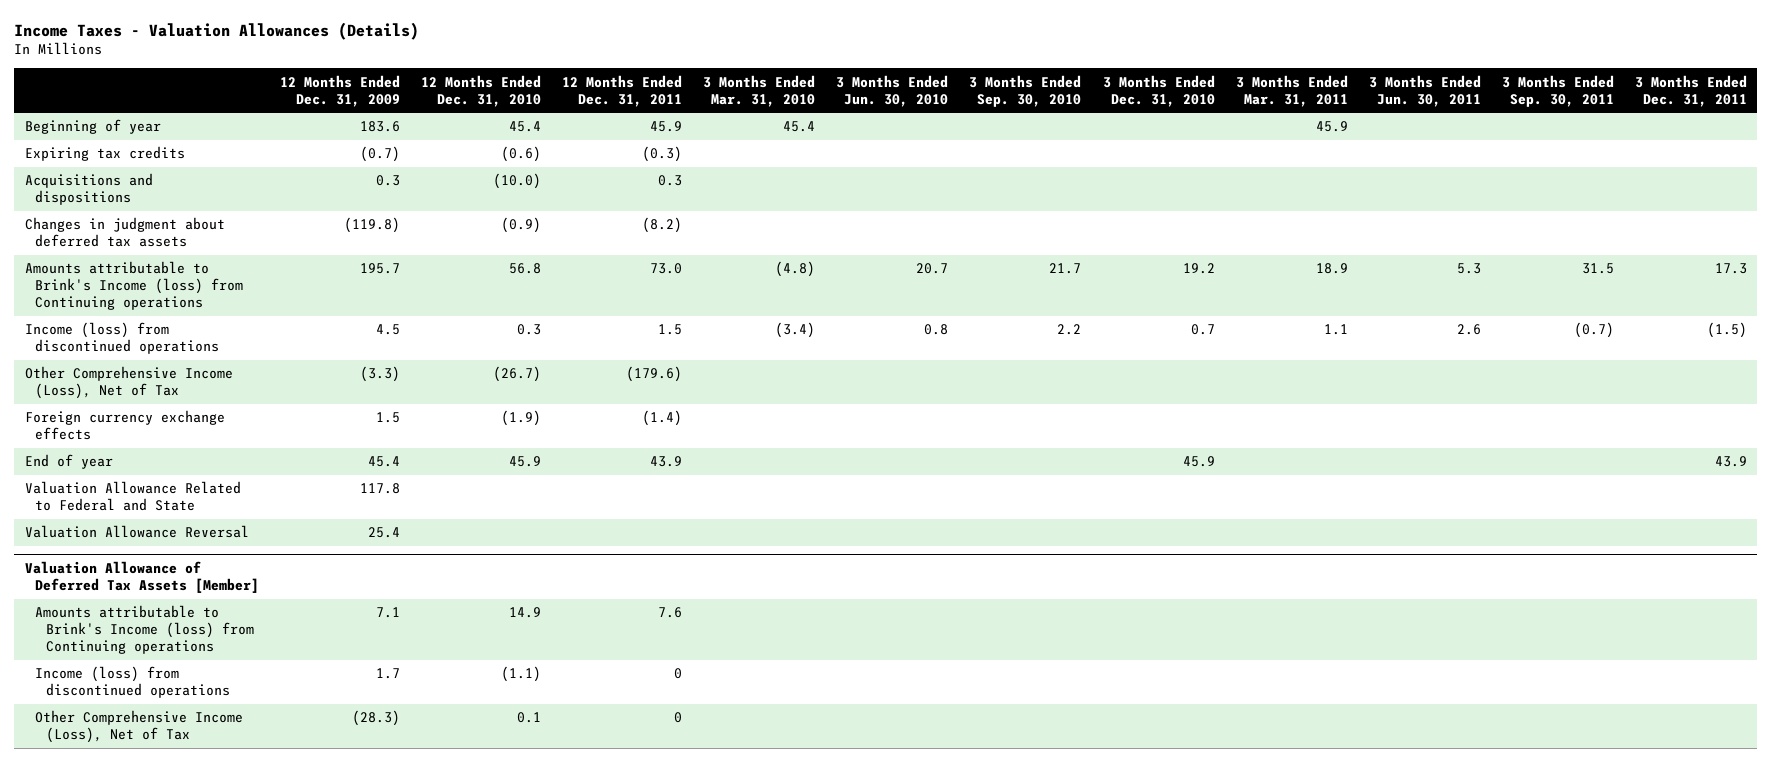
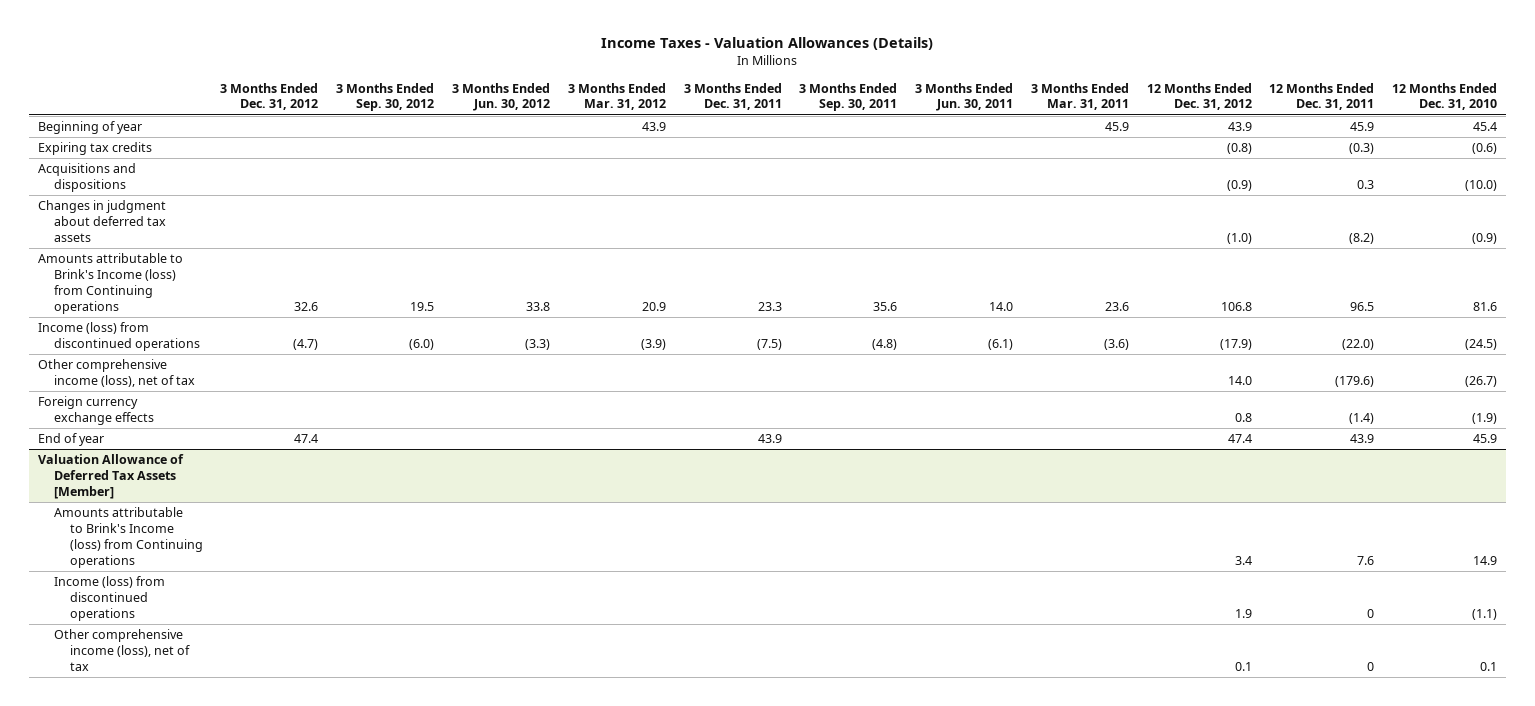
[280,74,401,107] 12 Months Ended Dec. 31, 2009 -> none
[703,74,816,107] 3 Months Ended Mar. 31, 2010 -> none
[836,74,949,107] 3 Months Ended Jun. 30, 2010 -> none
[969,74,1082,107] 3 Months Ended Sep. 30, 2010 -> none
[1102,74,1215,107] 3 Months Ended Dec. 31, 2010 -> none
none -> [220,82,319,111] 3 Months Ended Dec. 31, 2012
none -> [336,82,435,112] 3 Months Ended Sep. 30, 2012
none -> [452,82,551,112] 3 Months Ended Jun. 30, 2012
none -> [567,82,666,111] 3 Months Ended Mar. 31, 2012
none -> [1146,82,1252,111] 12 Months Ended Dec. 31, 2012
[509,263,542,275] 56.8 -> [1473,301,1498,311] 81.6
[650,263,683,275] 73.0 -> [1350,301,1375,311] 96.5
[1315,263,1348,275] 18.9 -> [1104,301,1129,311] 23.6
[1456,263,1481,275] 5.3 -> [989,301,1014,311] 14.0
[1581,263,1614,275] 31.5 -> [873,301,898,311] 35.6
[1714,263,1747,275] 17.3 -> [757,301,782,311] 23.3
[517,324,542,336] 0.3 -> [1465,339,1498,351] (24.5)
[658,324,683,336] 1.5 -> [1342,339,1375,351] (22.0)
[1323,324,1348,336] 1.1 -> [1103,339,1129,351] (3.6)
[1456,324,1481,336] 2.6 -> [988,339,1014,351] (6.1)
[1573,322,1614,339] (0.7) -> [872,339,898,351] (4.8)
[1706,322,1747,339] (1.5) -> [756,339,782,351] (7.5)
[24,366,233,400] Other Comprehensive Income (Loss), Net of Tax -> [37,359,195,388] Other comprehensive income (loss), net of tax
[24,481,241,512] Valuation Allowance Related to Federal and State -> none
[24,525,249,539] Valuation Allowance Reversal -> none
[35,710,244,744] Other Comprehensive Income (Loss), Net of Tax -> [53,629,190,671] Other comprehensive income (loss), net of tax

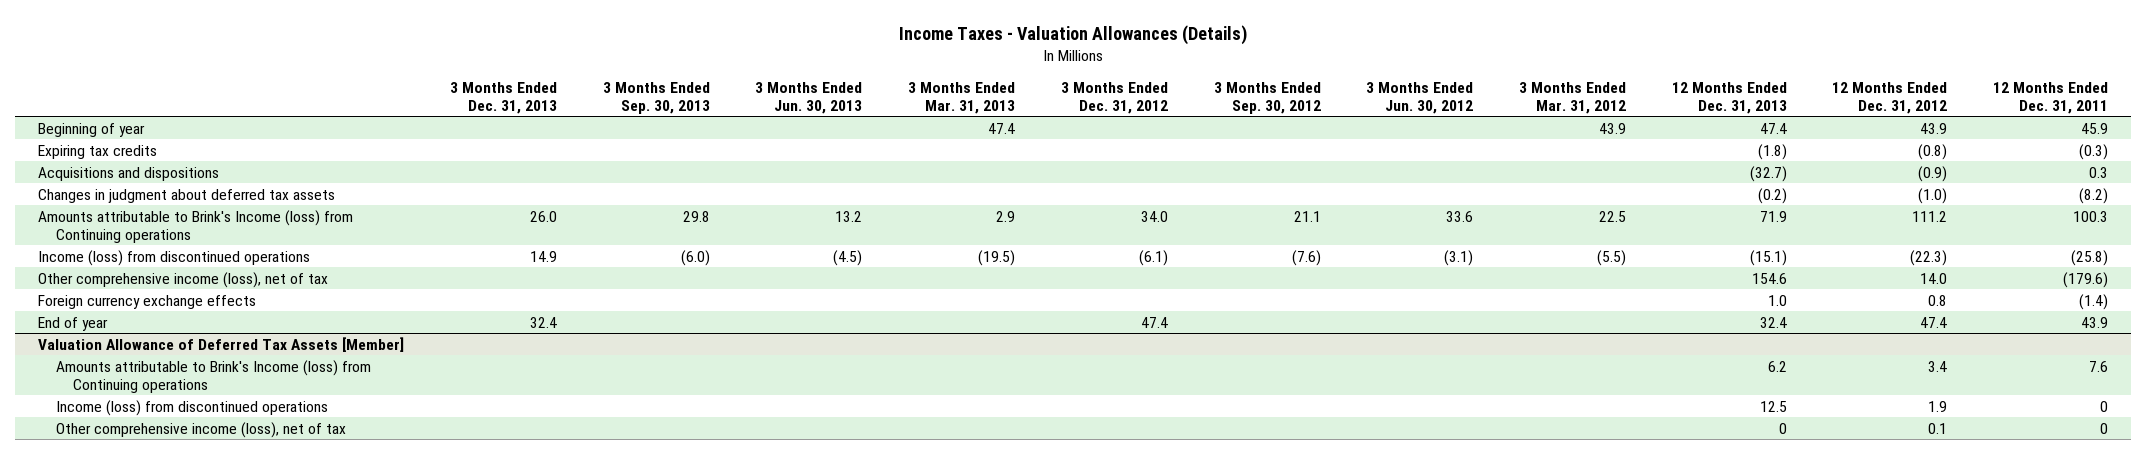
[683,82,782,111] 3 Months Ended Dec. 31, 2011 -> none
[799,82,898,112] 3 Months Ended Sep. 30, 2011 -> none
[915,82,1014,112] 3 Months Ended Jun. 30, 2011 -> none
[1030,82,1129,111] 3 Months Ended Mar. 31, 2011 -> none
[1392,82,1498,111] 12 Months Ended Dec. 31, 2010 -> none
none -> [450,81,558,114] 3 Months Ended Dec. 31, 2013
none -> [602,81,710,114] 3 Months Ended Sep. 30, 2013
none -> [755,81,863,114] 3 Months Ended Jun. 30, 2013
none -> [908,81,1016,114] 3 Months Ended Mar. 31, 2013
none -> [1671,81,1787,114] 12 Months Ended Dec. 31, 2013
[294,301,319,311] 32.6 -> [1140,210,1168,222] 34.0
[410,301,435,311] 19.5 -> [1293,210,1321,222] 21.1
[526,301,551,311] 33.8 -> [1446,210,1474,222] 33.6
[641,301,666,311] 20.9 -> [1598,210,1626,222] 22.5
[1220,301,1252,311] 106.8 -> [1912,210,1948,222] 111.2
[1350,301,1375,311] 96.5 -> [2073,210,2109,222] 100.3
[293,339,319,351] (4.7) -> [1138,249,1168,266] (6.1)
[409,339,435,351] (6.0) -> [1291,249,1321,266] (7.6)
[525,339,551,351] (3.3) -> [1444,249,1474,266] (3.1)
[640,339,666,351] (3.9) -> [1596,249,1626,266] (5.5)
[1219,339,1252,351] (17.9) -> [1910,249,1948,266] (22.3)
[1342,339,1375,351] (22.0) -> [2071,249,2109,266] (25.8)

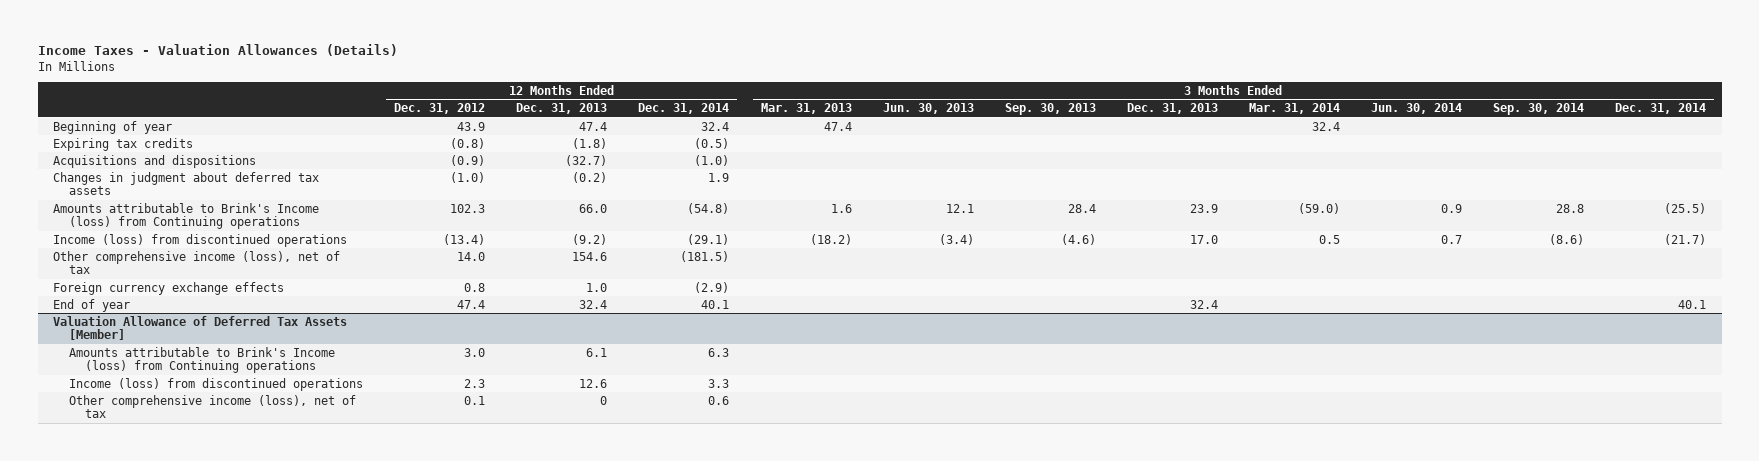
[1060,81,1168,114] 3 Months Ended Dec. 31, 2012 -> none
[1213,81,1321,114] 3 Months Ended Sep. 30, 2012 -> none
[1366,81,1474,114] 3 Months Ended Jun. 30, 2012 -> none
[1518,81,1626,114] 3 Months Ended Mar. 31, 2012 -> none
[1993,81,2109,114] 12 Months Ended Dec. 31, 2011 -> none
none -> [638,103,730,115] Dec. 31, 2014
none -> [1248,103,1340,115] Mar. 31, 2014
none -> [1370,103,1462,115] Jun. 30, 2014
none -> [1493,103,1585,116] Sep. 30, 2014
none -> [1615,103,1707,115] Dec. 31, 2014
[530,210,558,222] 26.0 -> [1189,203,1218,213] 23.9
[682,210,710,222] 29.8 -> [1067,203,1096,213] 28.4
[835,210,863,222] 13.2 -> [945,203,974,213] 12.1
[996,210,1016,222] 2.9 -> [830,203,852,213] 1.6
[1759,210,1787,222] 71.9 -> [579,203,608,213] 66.0
[1912,210,1948,222] 111.2 -> [450,203,486,213] 102.3
[530,250,558,262] 14.9 -> [1189,234,1218,244] 17.0
[680,249,710,266] (6.0) -> [1060,233,1096,245] (4.6)
[833,249,863,266] (4.5) -> [938,233,974,245] (3.4)
[978,249,1016,266] (19.5) -> [809,233,852,245] (18.2)
[1749,249,1787,266] (15.1) -> [572,233,608,245] (9.2)
[1910,249,1948,266] (22.3) -> [443,233,486,245] (13.4)
[1767,360,1787,372] 6.2 -> [586,347,608,357] 6.1
[1928,360,1948,372] 3.4 -> [464,347,486,357] 3.0
[1759,400,1787,412] 12.5 -> [579,378,608,388] 12.6
[1928,400,1948,412] 1.9 -> [464,378,486,388] 2.3

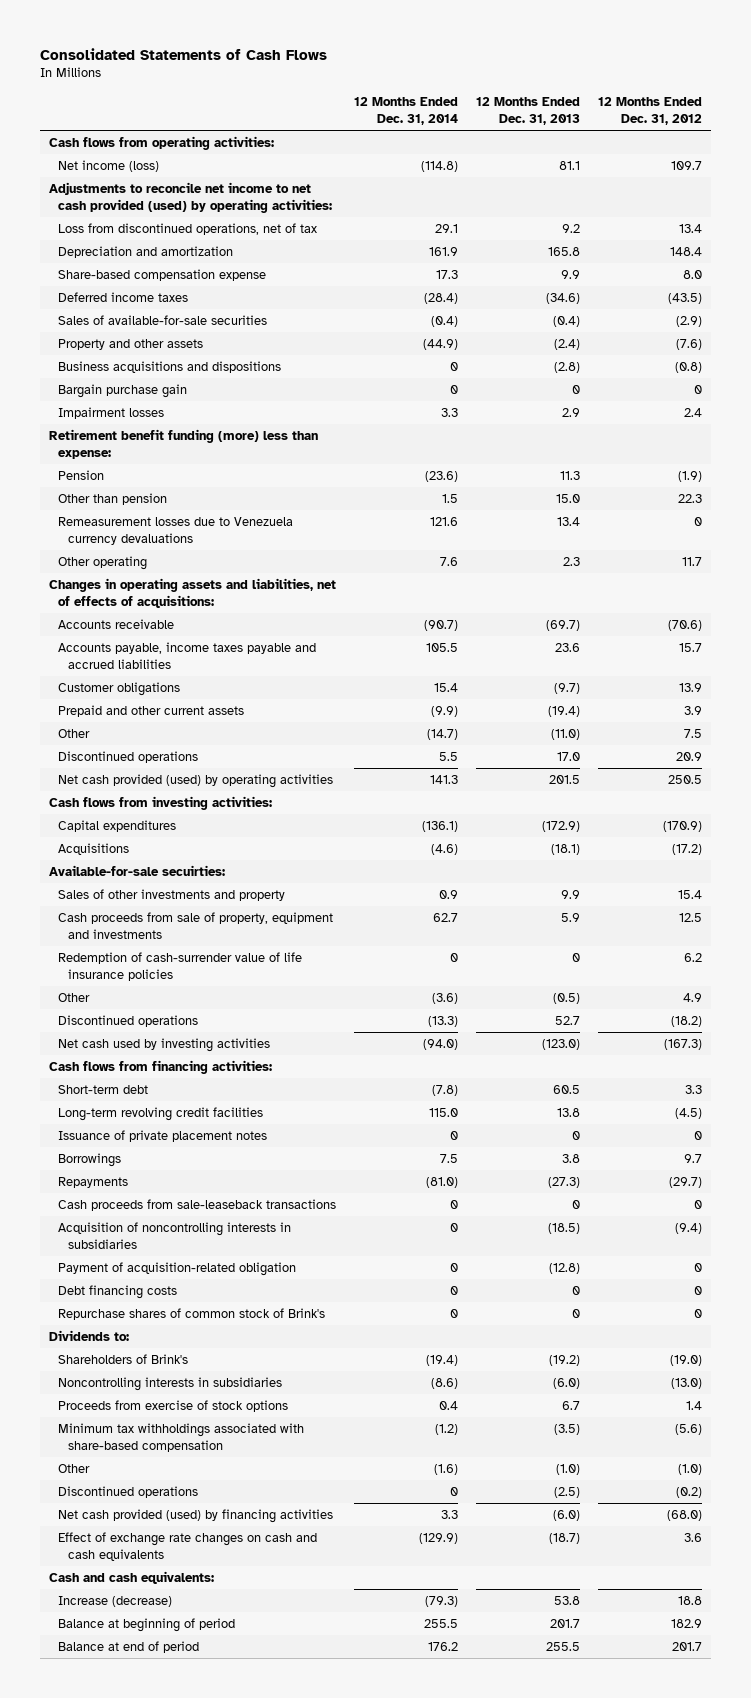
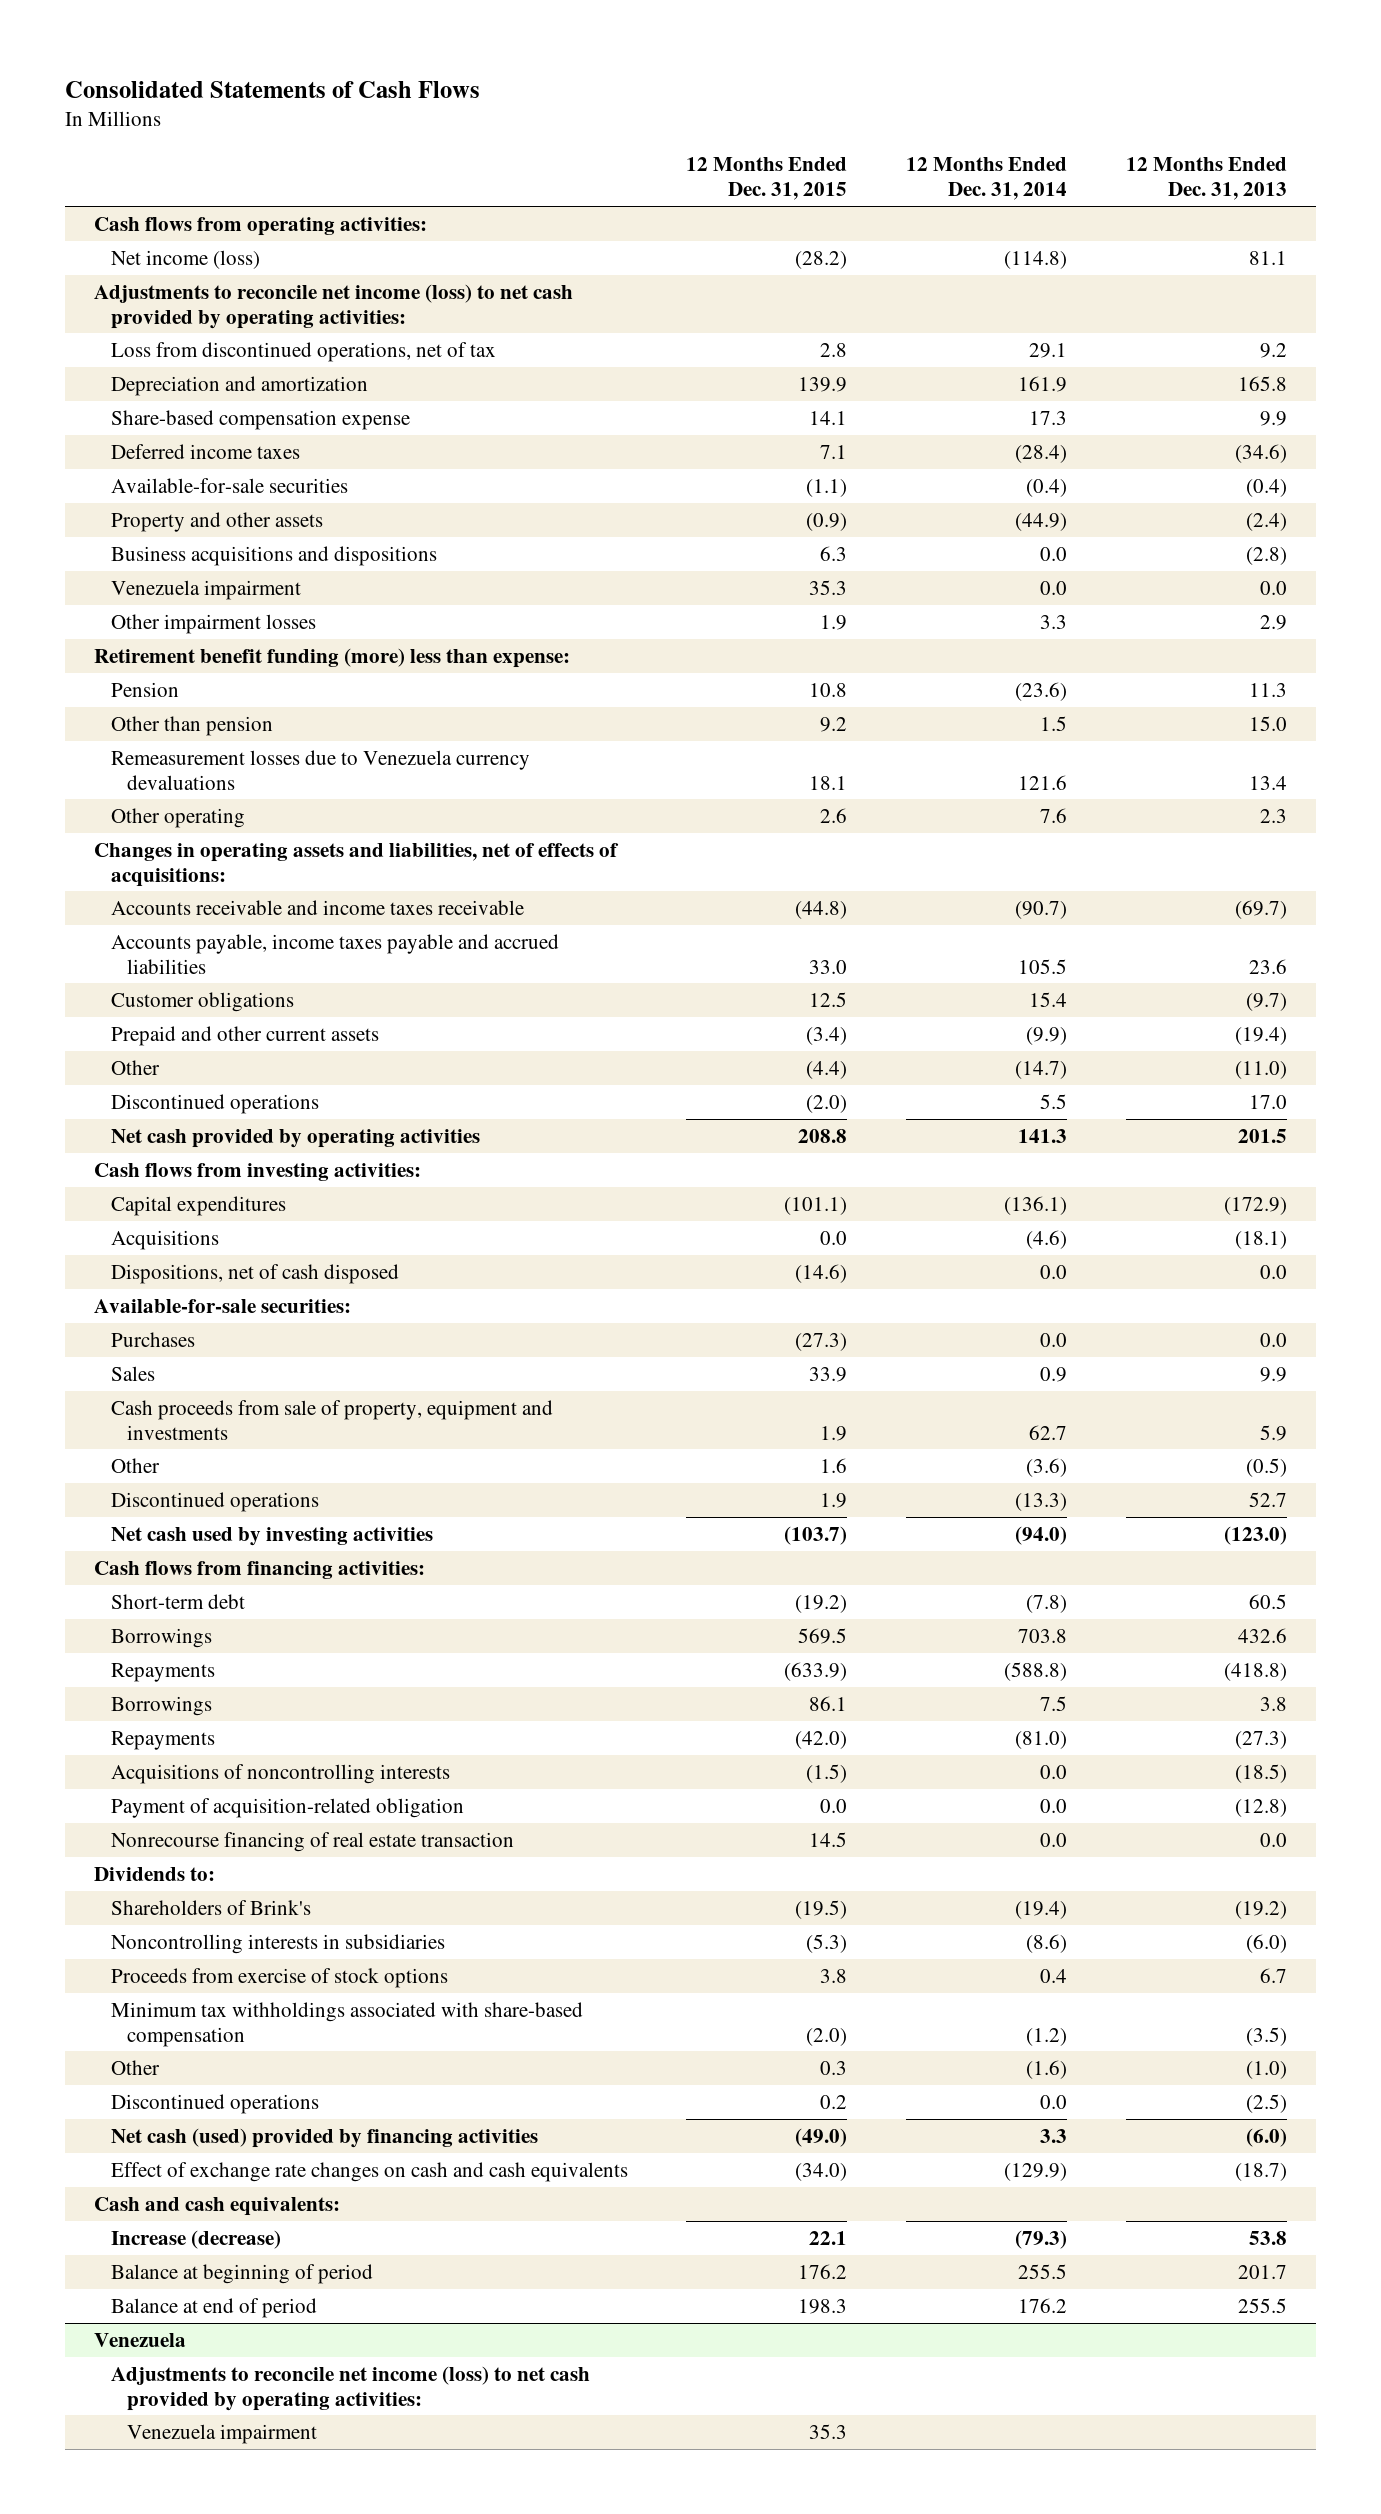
[598,97,703,126] 12 Months Ended Dec. 31, 2012 -> none
none -> [686,157,848,201] 12 Months Ended Dec. 31, 2015
[48,181,333,213] Adjustments to reconcile net income to net cash provided (used) by operating activities: -> [94,283,574,329] Adjustments to reconcile net income (loss) to net cash provided by operating activities:
[58,314,268,325] Sales of available-for-sale securities -> [110,477,348,493] Available-for-sale securities
[58,383,188,398] Bargain purchase gain -> none
[450,361,459,371] 0 -> [1040,546,1068,561] 0.0
none -> [110,579,301,600] Venezuela impairment
[58,406,165,419] Impairment losses -> [110,613,316,634] Other impairment losses
[58,618,175,629] Accounts receivable -> [110,899,524,915] Accounts receivable and income taxes receivable
[58,773,334,788] Net cash provided (used) by operating activities -> [110,1128,480,1148] Net cash provided by operating activities
none -> [110,1263,399,1284] Dispositions, net of cash disposed
[48,864,225,876] Available-for-sale secuirties: -> [94,1298,352,1313] Available-for-sale securities:
none -> [110,1331,195,1347] Purchases
[58,888,286,901] Sales of other investments and property -> [110,1365,155,1381] Sales
[58,951,303,981] Redemption of cash-surrender value of life insurance policies -> none
[58,1106,264,1121] Long-term revolving credit facilities -> none
[58,1129,268,1142] Issuance of private placement notes -> none
none -> [110,1627,212,1648] Borrowings
none -> [110,1662,215,1682] Repayments
[58,1198,337,1211] Cash proceeds from sale-leaseback transactions -> none
[58,1284,178,1299] Debt financing costs -> none
[58,1307,326,1320] Repurchase shares of common stock of Brink's -> none
[58,1221,292,1249] Acquisition of noncontrolling interests in subsidiaries -> [110,1763,450,1784] Acquisitions of noncontrolling interests
[450,1222,459,1232] 0 -> [1040,1764,1068,1779] 0.0
[450,1262,459,1272] 0 -> [1040,1798,1068,1813] 0.0
none -> [110,1831,514,1852] Nonrecourse financing of real estate transaction
[450,1486,459,1496] 0 -> [1040,2094,1068,2109] 0.0
[58,1508,334,1523] Net cash provided (used) by financing activities -> [110,2127,538,2148] Net cash (used) provided by financing activities
none -> [94,2332,187,2347] Venezuela
none -> [110,2365,590,2411] Adjustments to reconcile net income (loss) to net cash provided by operating activities:
none -> [126,2423,317,2444] Venezuela impairment

